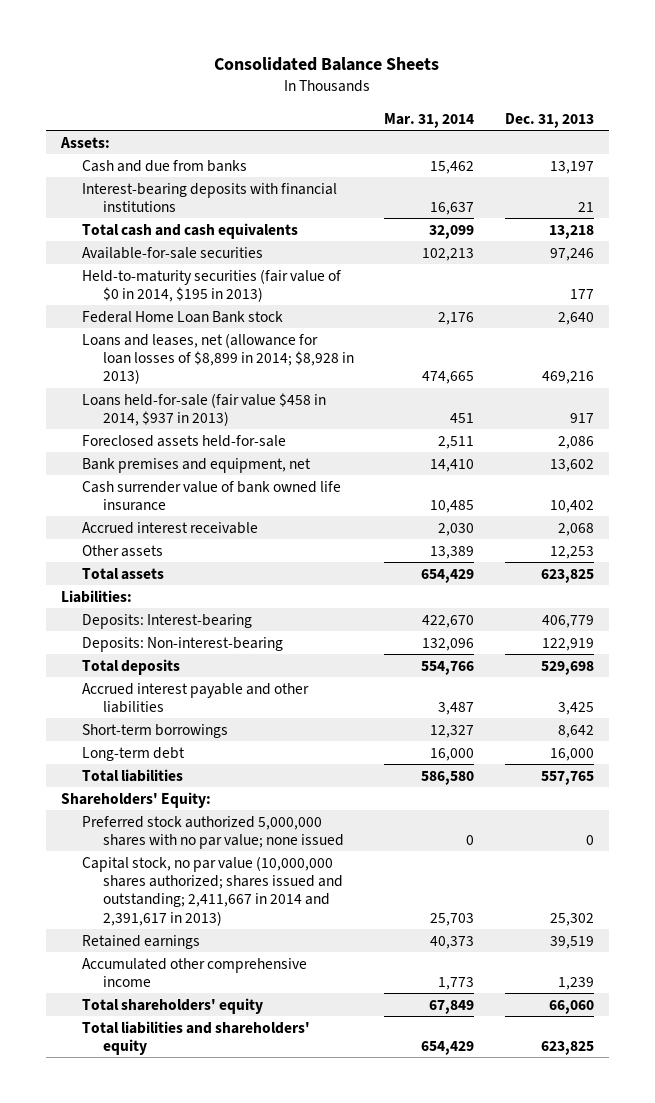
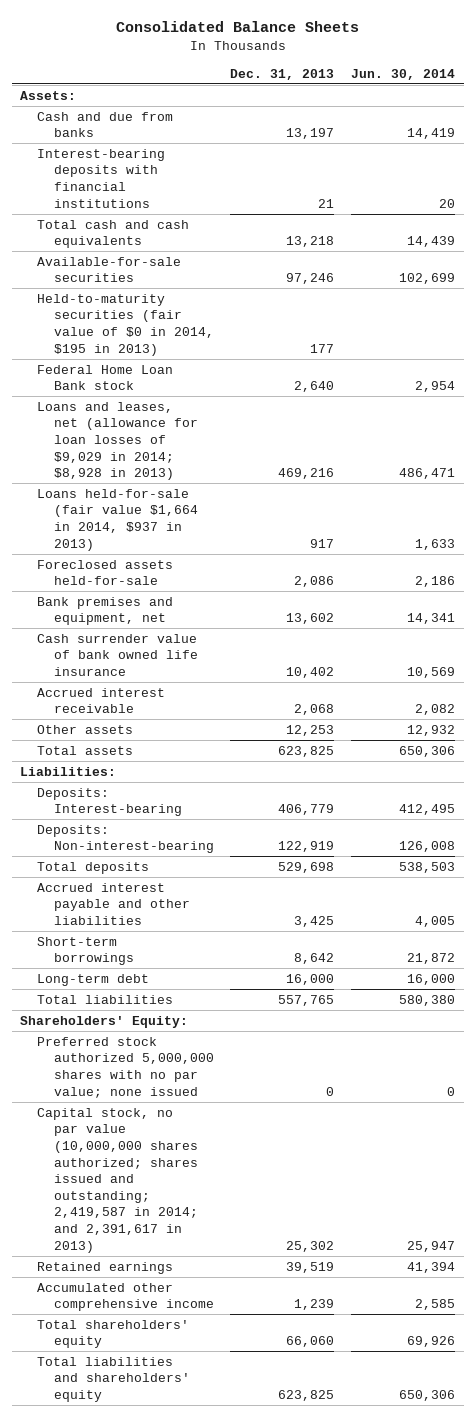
[384,112,475,128] Mar. 31, 2014 -> none
none -> [351,68,456,80] Jun. 30, 2014
[81,332,354,385] Loans and leases, net (allowance for loan losses of $8,899 in 2014; $8,928 in 2013) -> [36,401,198,481] Loans and leases, net (allowance for loan losses of $9,029 in 2014; $8,928 in 2013)
[81,392,326,427] Loans held-for-sale (fair value $458 in 2014, $937 in 2013) -> [36,488,198,551] Loans held-for-sale (fair value $1,664 in 2014, $937 in 2013)
[81,855,343,926] Capital stock, no par value (10,000,000 shares authorized; shares issued and outstanding; 2,411,667 in 2014 and 2,391,617 in 2013) -> [36,1107,198,1253] Capital stock, no par value (10,000,000 shares authorized; shares issued and outstanding; 2,419,587 in 2014; and 2,391,617 in 2013)

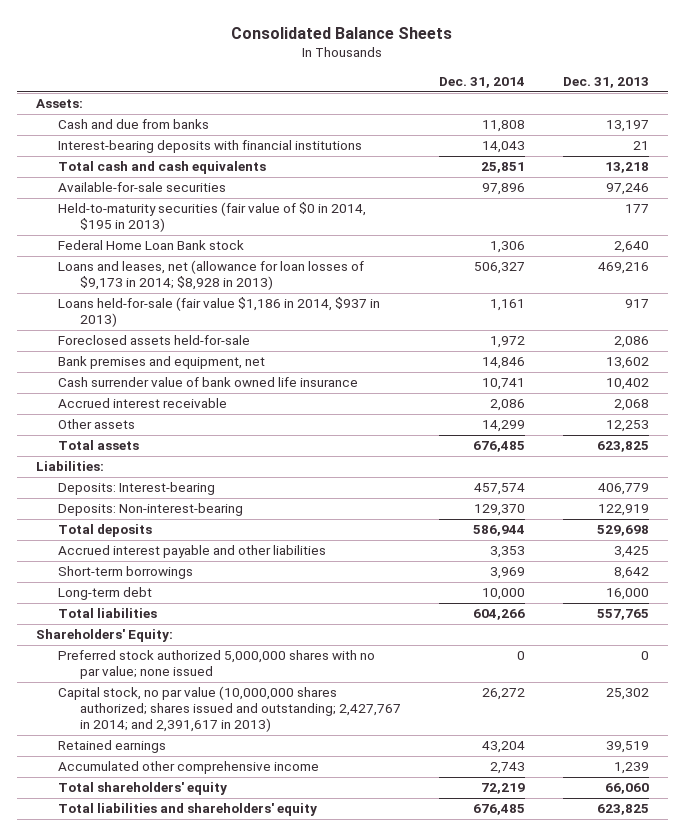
[351,68,456,80] Jun. 30, 2014 -> none
none -> [438,77,525,89] Dec. 31, 2014
[36,401,198,481] Loans and leases, net (allowance for loan losses of $9,029 in 2014; $8,928 in 2013) -> [58,260,365,291] Loans and leases, net (allowance for loan losses of $9,173 in 2014; $8,928 in 2013)
[36,488,198,551] Loans held-for-sale (fair value $1,664 in 2014, $937 in 2013) -> [58,297,381,328] Loans held-for-sale (fair value $1,186 in 2014, $937 in 2013)
[36,1107,198,1253] Capital stock, no par value (10,000,000 shares authorized; shares issued and outstanding; 2,419,587 in 2014; and 2,391,617 in 2013) -> [58,686,401,733] Capital stock, no par value (10,000,000 shares authorized; shares issued and outstanding; 2,427,767 in 2014; and 2,391,617 in 2013)

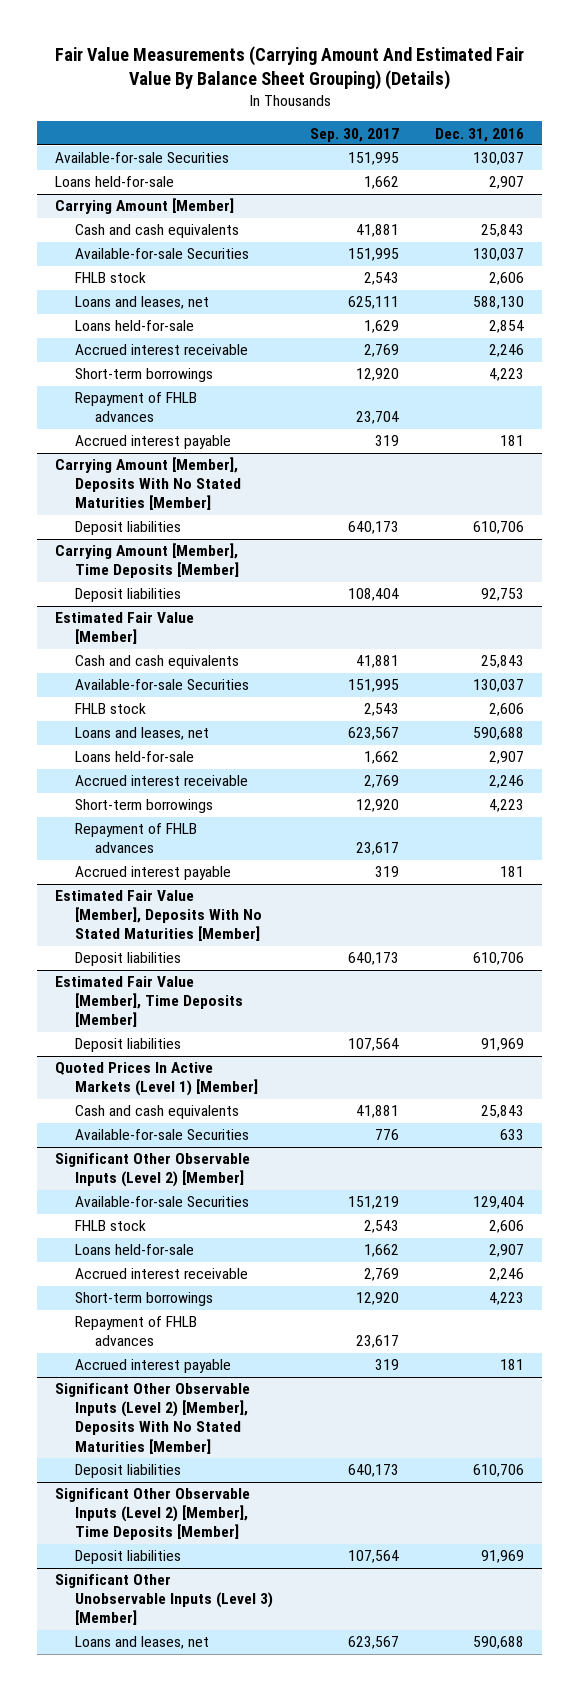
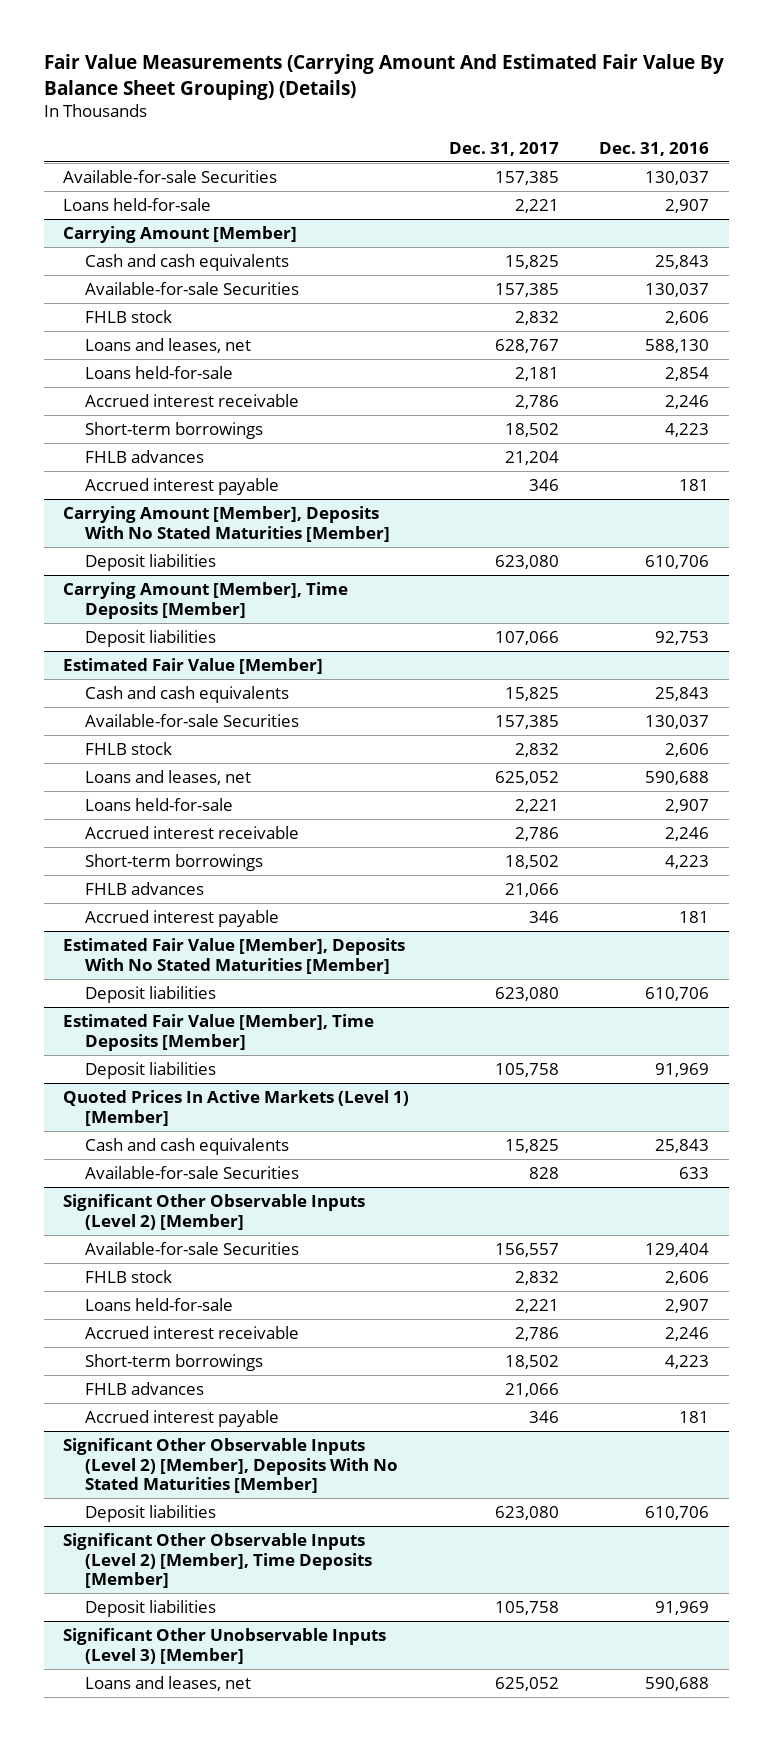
[309,127,399,142] Sep. 30, 2017 -> none
none -> [449,141,560,156] Dec. 31, 2017
[75,392,198,423] Repayment of FHLB advances -> [85,449,205,463] FHLB advances
[75,823,198,854] Repayment of FHLB advances -> [85,881,205,895] FHLB advances
[75,1316,198,1347] Repayment of FHLB advances -> [85,1381,205,1395] FHLB advances

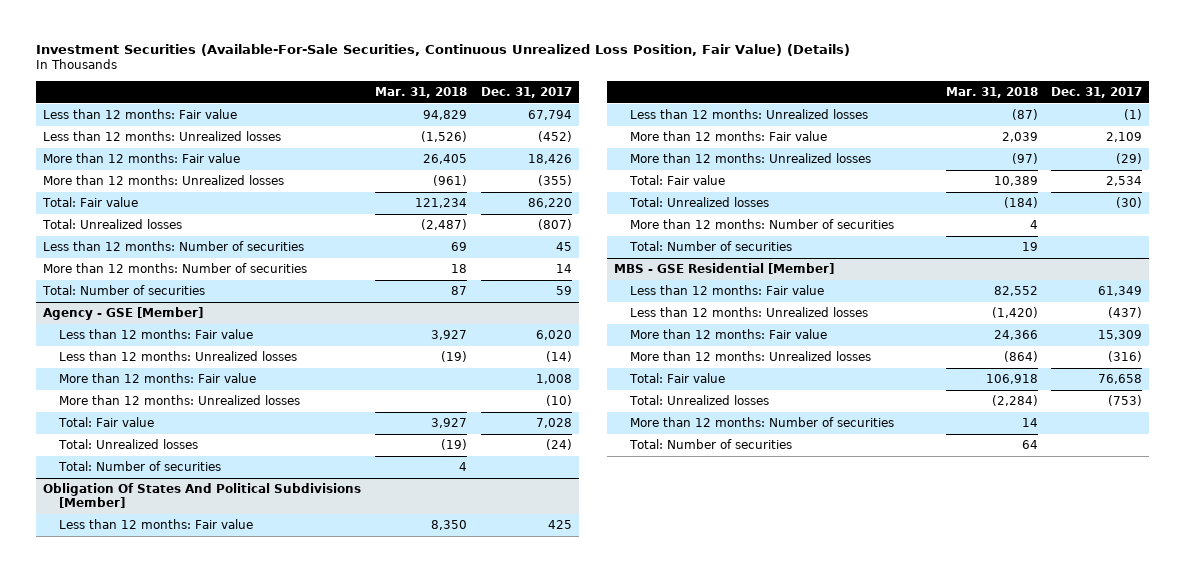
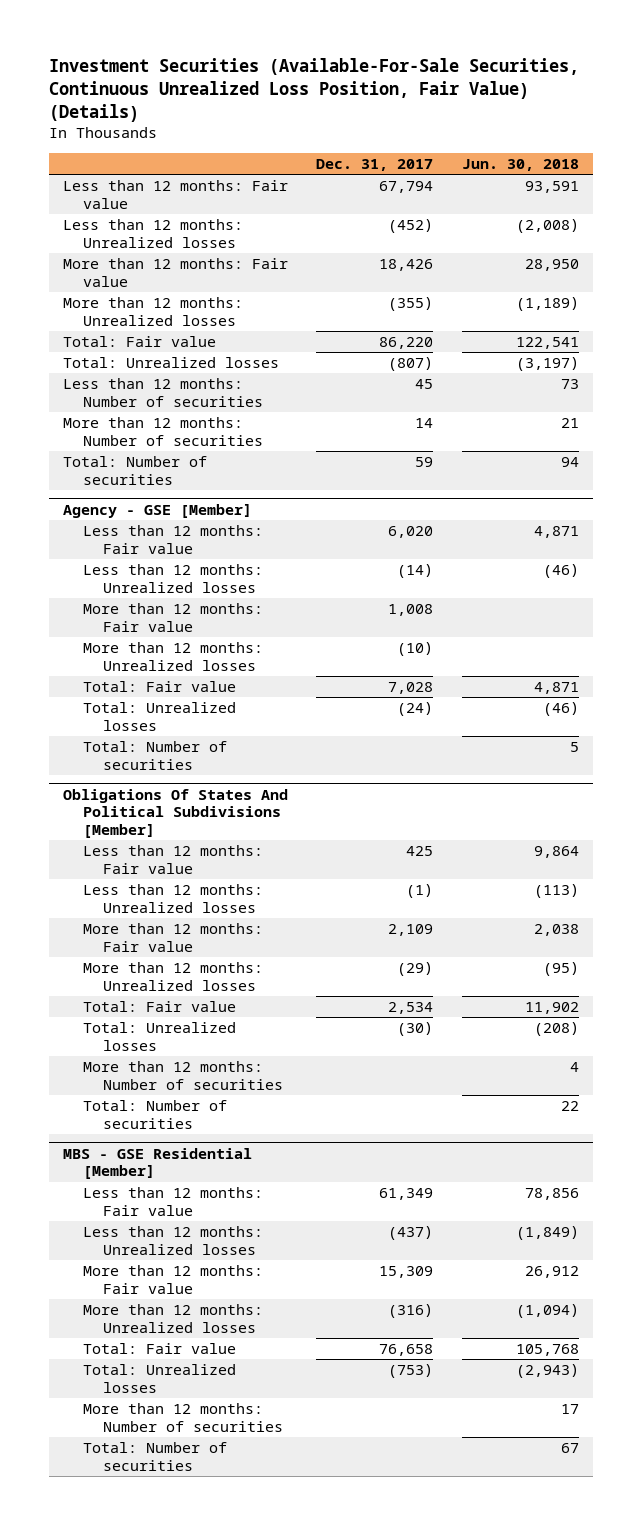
[374,86,467,98] Mar. 31, 2018 -> none
none -> [461,158,579,171] Jun. 30, 2018
[43,483,362,508] Obligation Of States And Political Subdivisions [Member] -> [63,788,289,838] Obligations Of States And Political Subdivisions [Member]

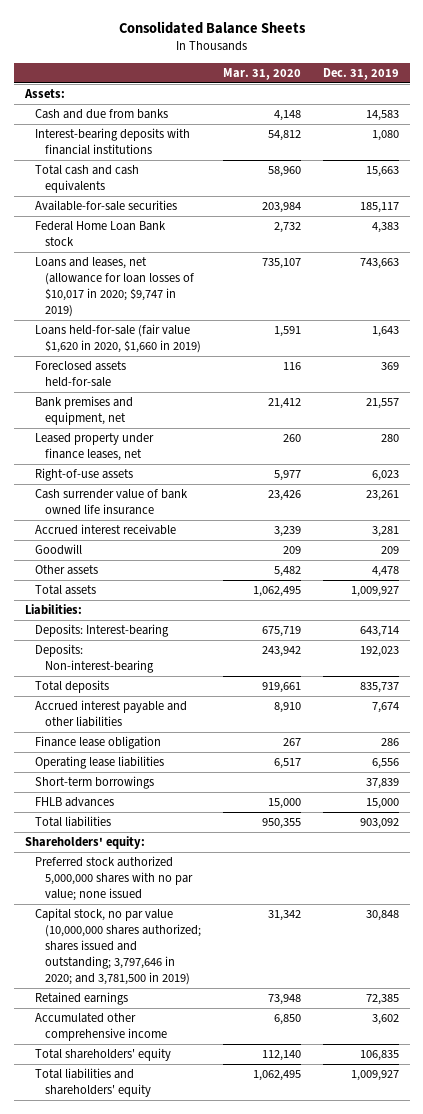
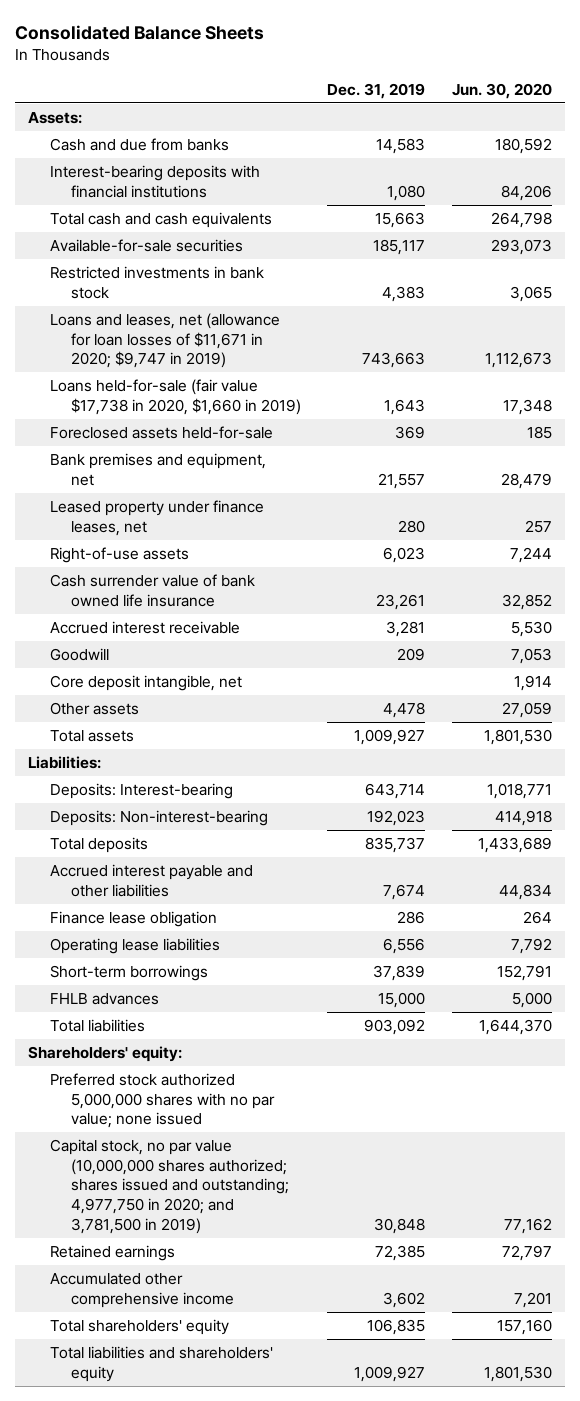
[222,68,301,81] Mar. 31, 2020 -> none
none -> [451,82,552,99] Jun. 30, 2020
[34,221,166,247] Federal Home Loan Bank stock -> [49,265,264,299] Restricted investments in bank stock
[34,257,194,317] Loans and leases, net (allowance for loan losses of $10,017 in 2020; $9,747 in 2019) -> [49,312,280,369] Loans and leases, net (allowance for loan losses of $11,671 in 2020; $9,747 in 2019)
[34,324,201,354] Loans held-for-sale (fair value $1,620 in 2020, $1,660 in 2019) -> [49,378,301,415] Loans held-for-sale (fair value $17,738 in 2020, $1,660 in 2019)
none -> [49,674,242,691] Core deposit intangible, net
[34,908,201,985] Capital stock, no par value (10,000,000 shares authorized; shares issued and outstanding; 3,797,646 in 2020; and 3,781,500 in 2019) -> [49,1138,289,1234] Capital stock, no par value (10,000,000 shares authorized; shares issued and outstanding; 4,977,750 in 2020; and 3,781,500 in 2019)

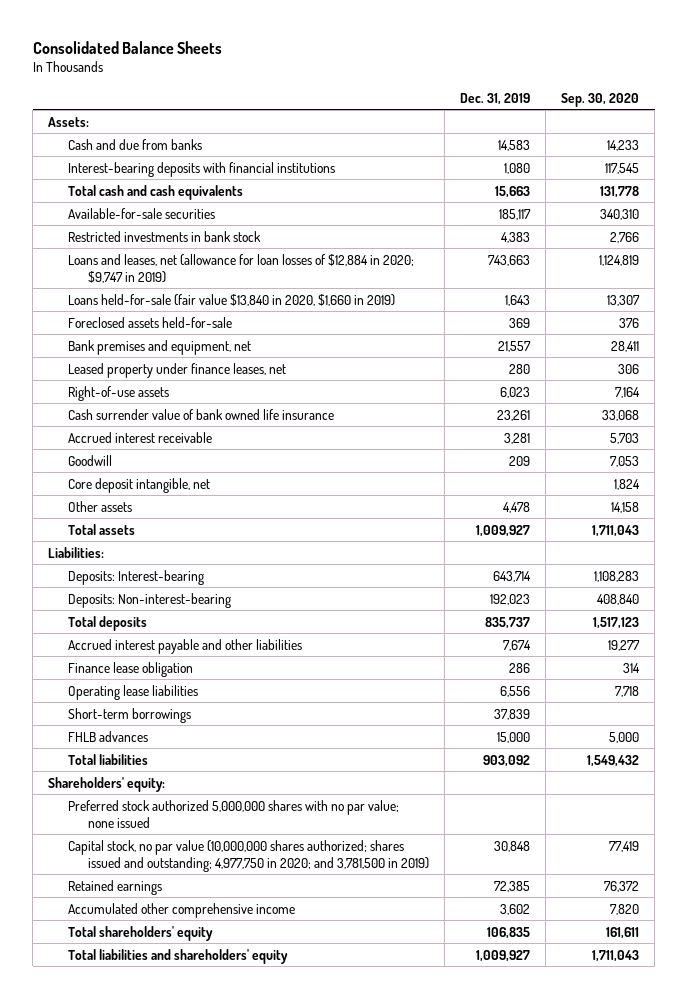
[451,82,552,99] Jun. 30, 2020 -> none
none -> [560,92,639,107] Sep. 30, 2020
[49,312,280,369] Loans and leases, net (allowance for loan losses of $11,671 in 2020; $9,747 in 2019) -> [67,253,414,283] Loans and leases, net (allowance for loan losses of $12,884 in 2020; $9,747 in 2019)
[49,378,301,415] Loans held-for-sale (fair value $17,738 in 2020, $1,660 in 2019) -> [67,293,395,306] Loans held-for-sale (fair value $13,840 in 2020, $1,660 in 2019)

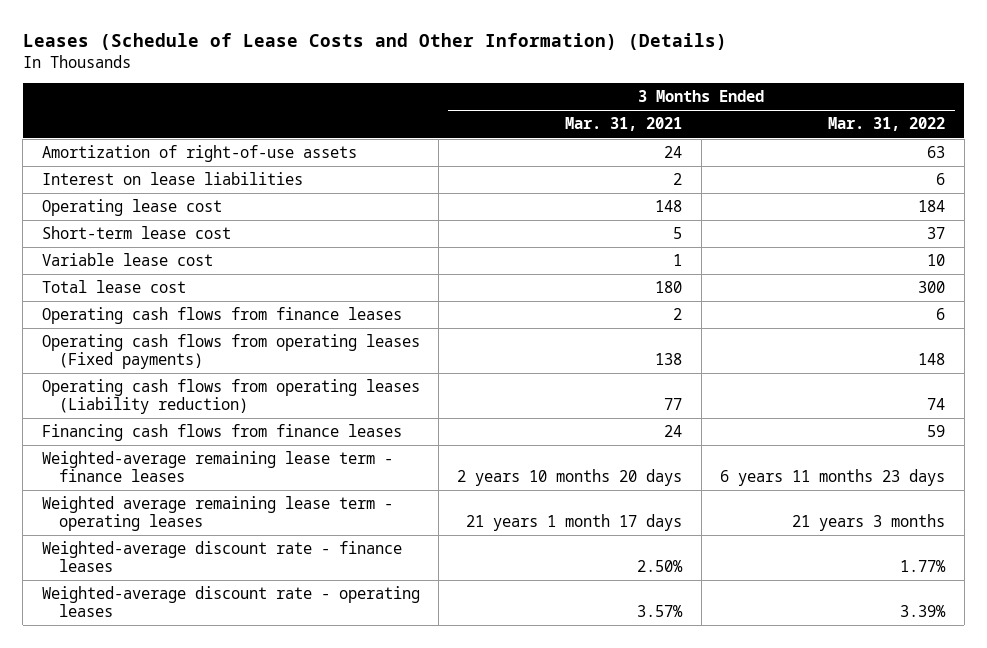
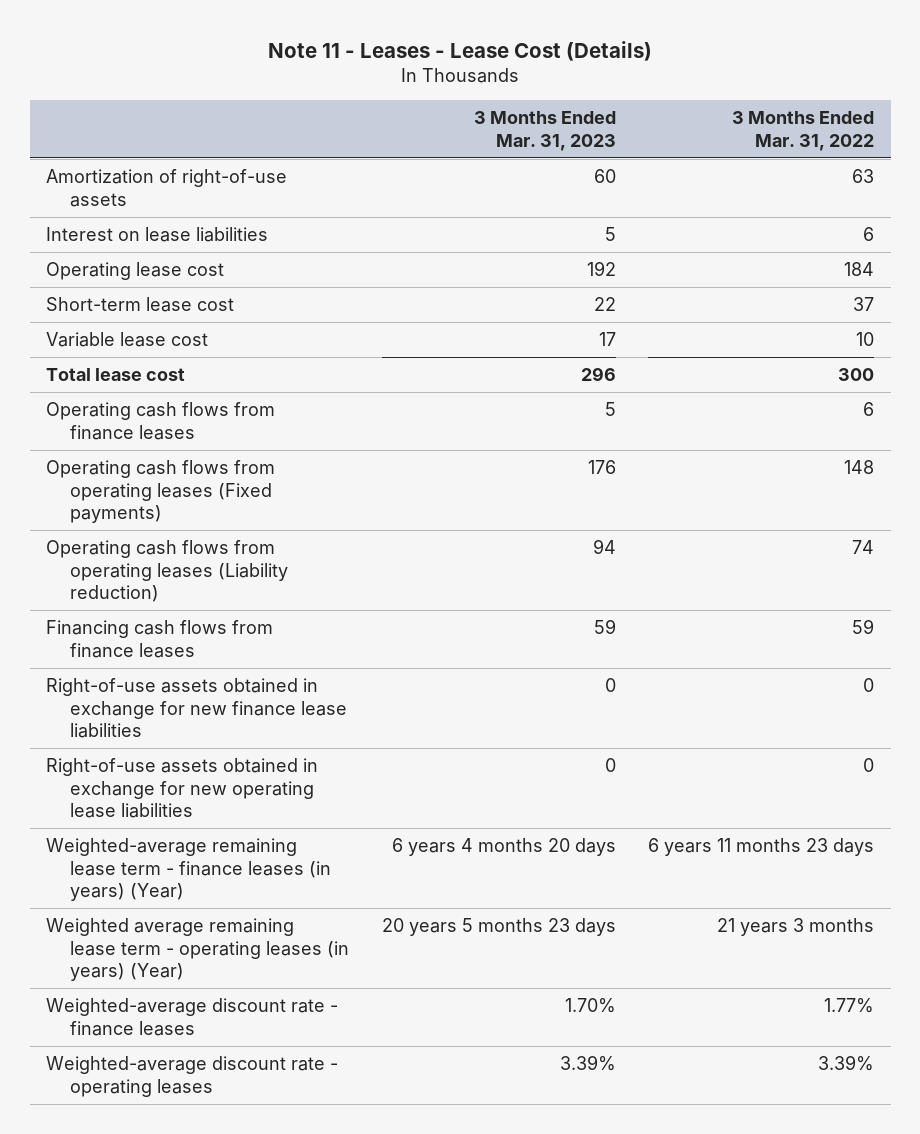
[22,32,727,50] Leases (Schedule of Lease Costs and Other Information) (Details) -> [268,40,653,61] Note 11 - Leases - Lease Cost (Details)
[565,117,683,132] Mar. 31, 2021 -> none
none -> [473,111,616,151] 3 Months Ended Mar. 31, 2023
none -> [46,678,348,738] Right-of-use assets obtained in exchange for new finance lease liabilities
none -> [46,758,319,818] Right-of-use assets obtained in exchange for new operating lease liabilities
[41,451,393,483] Weighted-average remaining lease term - finance leases -> [46,838,332,901] Weighted-average remaining lease term - finance leases (in years) (Year)
[41,496,393,532] Weighted average remaining lease term - operating leases -> [46,918,350,981] Weighted average remaining lease term - operating leases (in years) (Year)

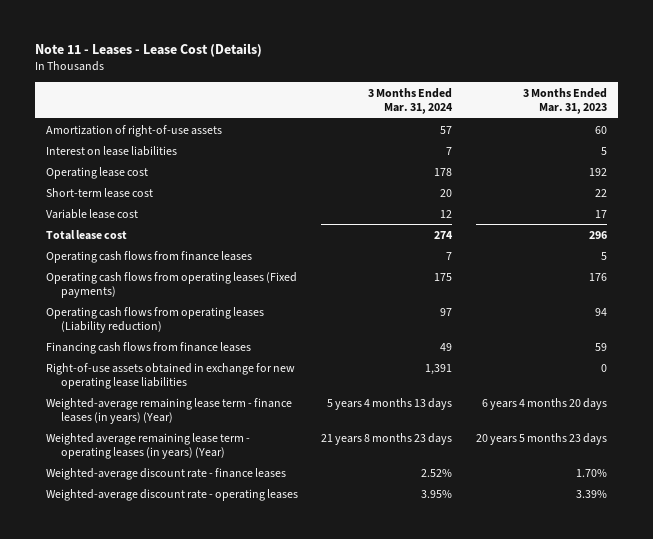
[732,111,875,151] 3 Months Ended Mar. 31, 2022 -> none
none -> [368,87,454,115] 3 Months Ended Mar. 31, 2024
[46,678,348,738] Right-of-use assets obtained in exchange for new finance lease liabilities -> none

